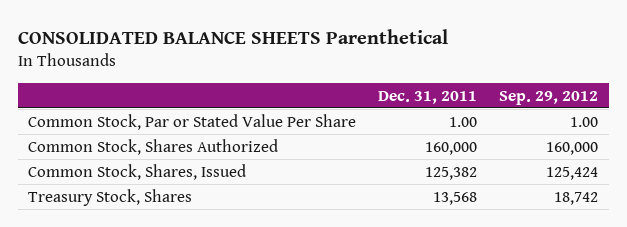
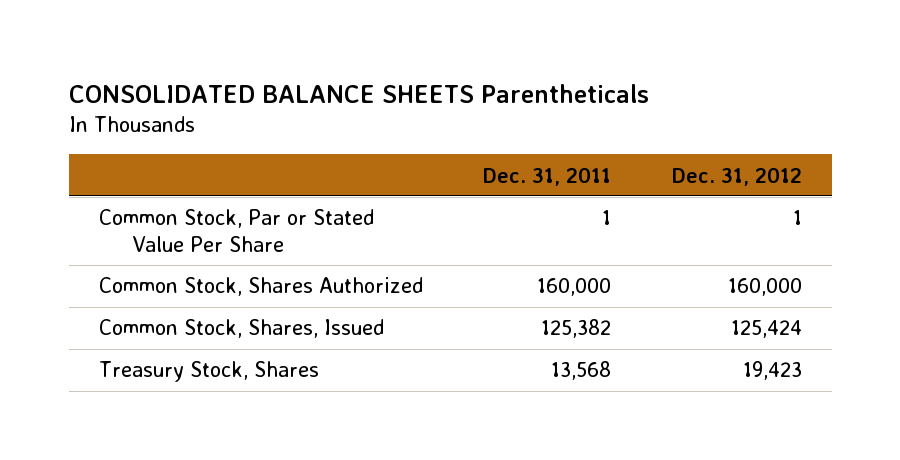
[17,28,448,44] CONSOLIDATED BALANCE SHEETS Parenthetical -> [68,83,649,103] CONSOLIDATED BALANCE SHEETS Parentheticals
[499,90,599,105] Sep. 29, 2012 -> none
none -> [671,166,802,186] Dec. 31, 2012
[449,116,478,127] 1.00 -> [602,210,612,226] 1

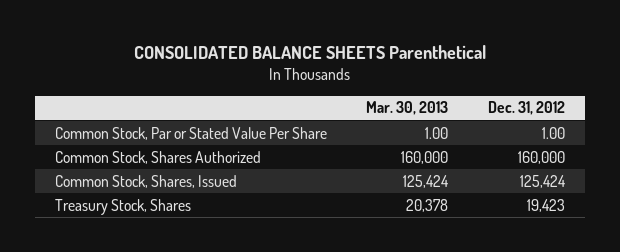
[68,83,649,103] CONSOLIDATED BALANCE SHEETS Parentheticals -> [133,45,486,60] CONSOLIDATED BALANCE SHEETS Parenthetical
[483,166,612,186] Dec. 31, 2011 -> none
none -> [366,101,449,116] Mar. 30, 2013
[792,210,802,226] 1 -> [541,126,565,139] 1.00

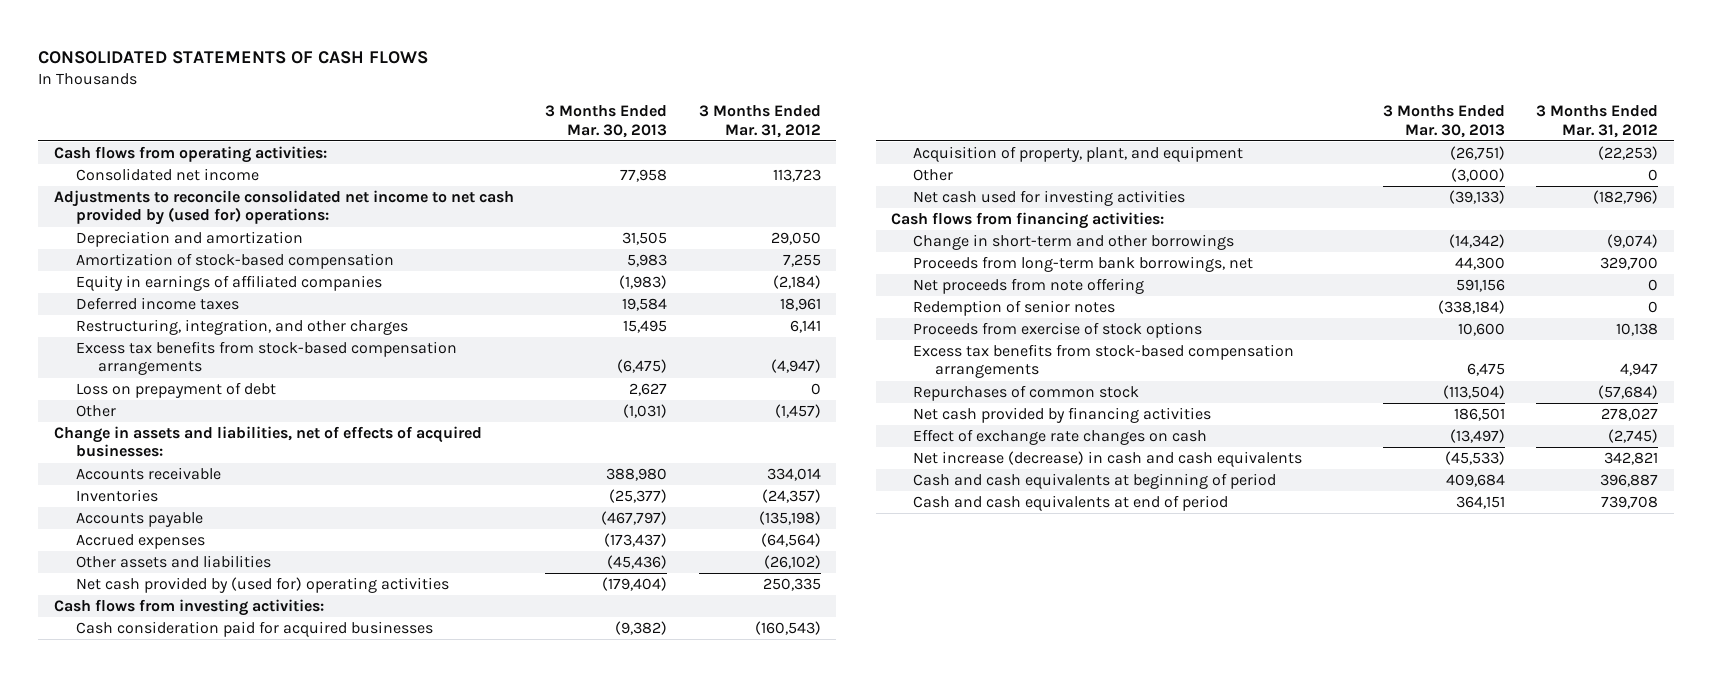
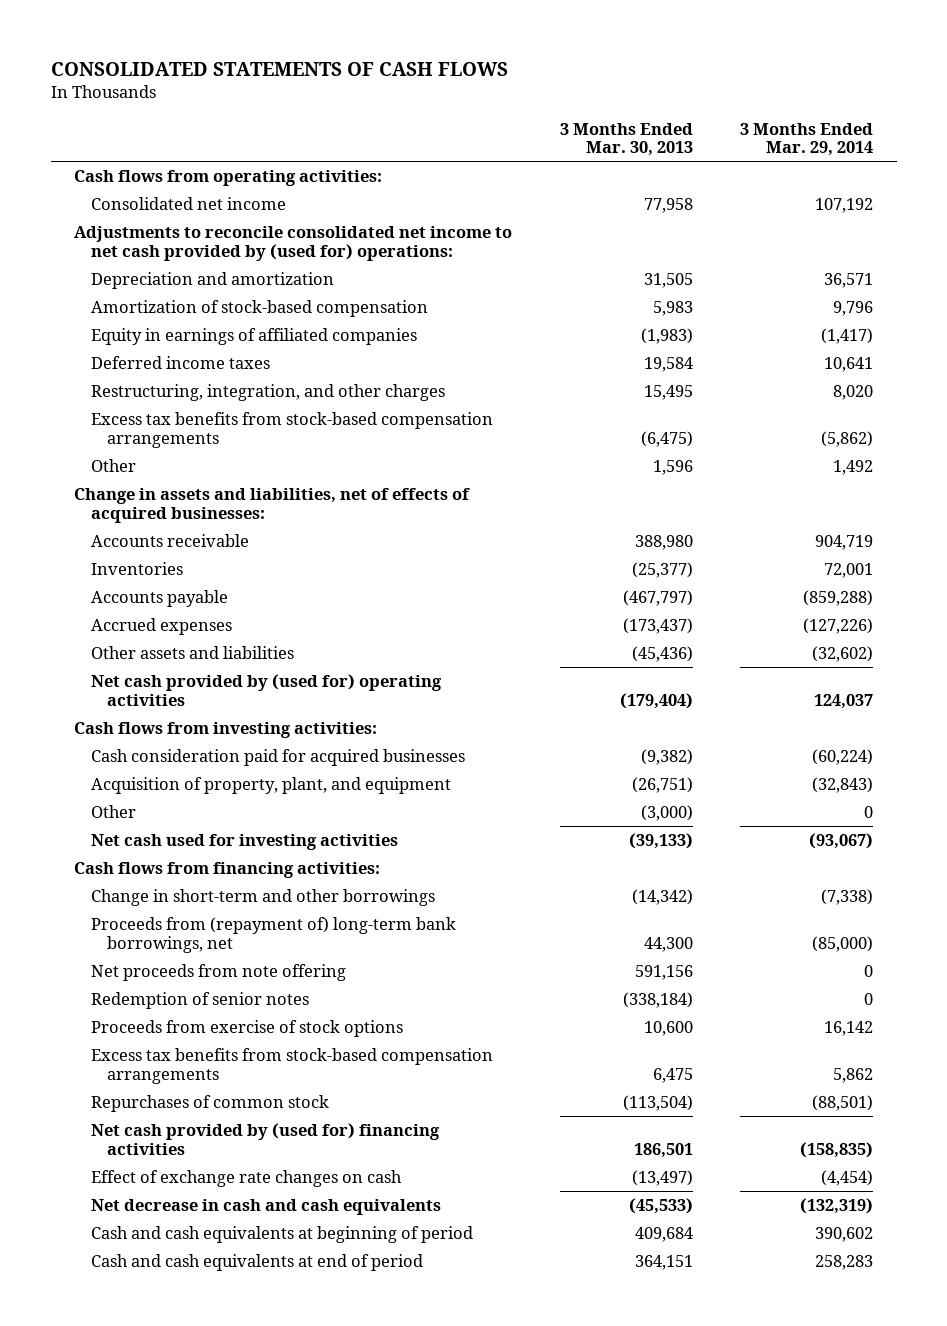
[698,105,821,138] 3 Months Ended Mar. 31, 2012 -> none
none -> [739,122,873,157] 3 Months Ended Mar. 29, 2014
[75,382,276,399] Loss on prepayment of debt -> none
[623,404,668,419] (1,031) -> [652,459,693,475] 1,596
[913,256,1254,273] Proceeds from long-term bank borrowings, net -> [90,916,456,953] Proceeds from (repayment of) long-term bank borrowings, net
[913,407,1212,424] Net cash provided by financing activities -> [90,1122,440,1155] Net cash provided by (used for) financing activities
[913,451,1303,468] Net increase (decrease) in cash and cash equivalents -> [90,1198,441,1215] Net decrease in cash and cash equivalents

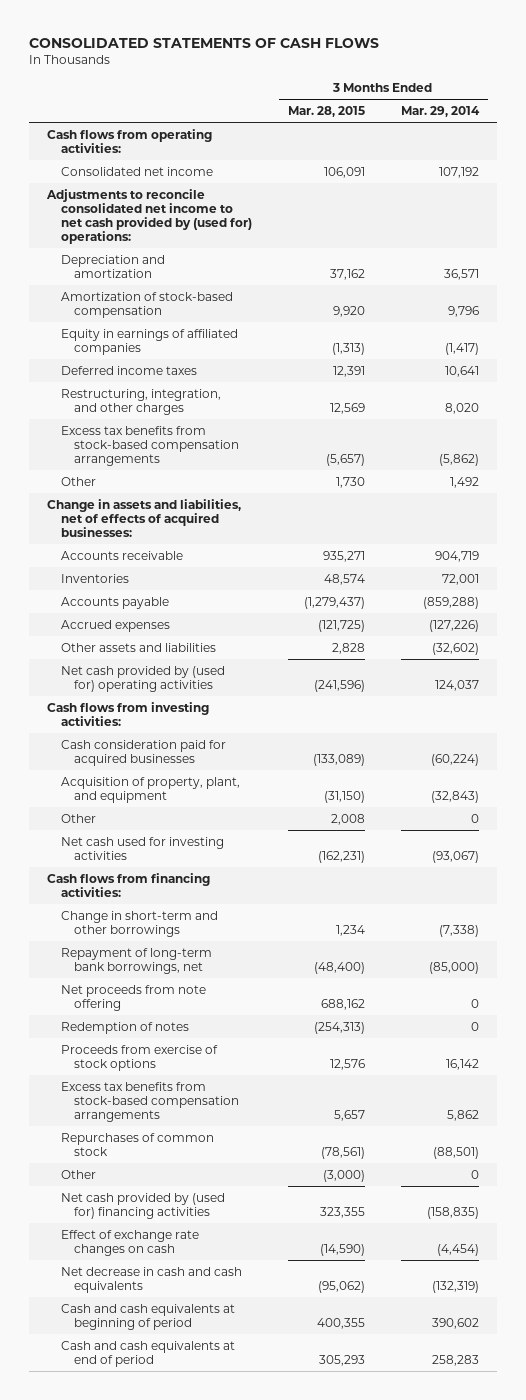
[559,122,693,157] 3 Months Ended Mar. 30, 2013 -> none
none -> [287,106,365,118] Mar. 28, 2015
[90,916,456,953] Proceeds from (repayment of) long-term bank borrowings, net -> [60,947,212,974] Repayment of long-term bank borrowings, net
[90,991,309,1009] Redemption of senior notes -> [60,1021,189,1034] Redemption of notes
none -> [60,1169,96,1179] Other

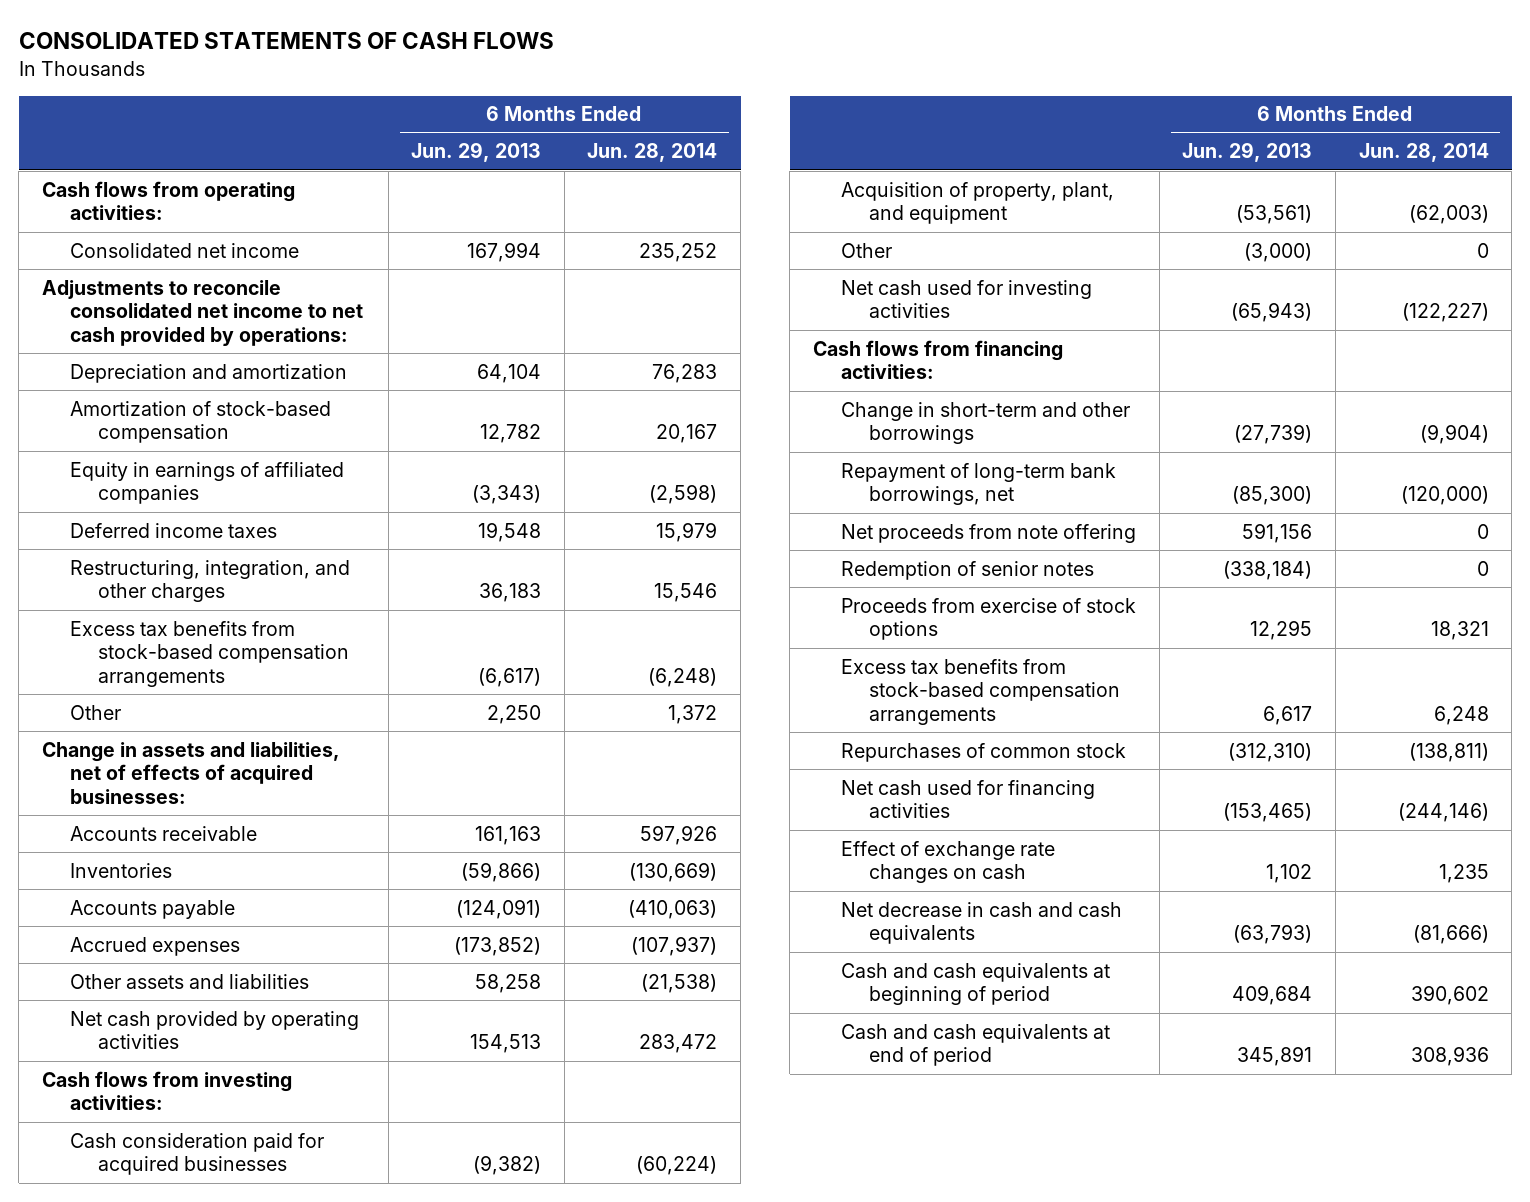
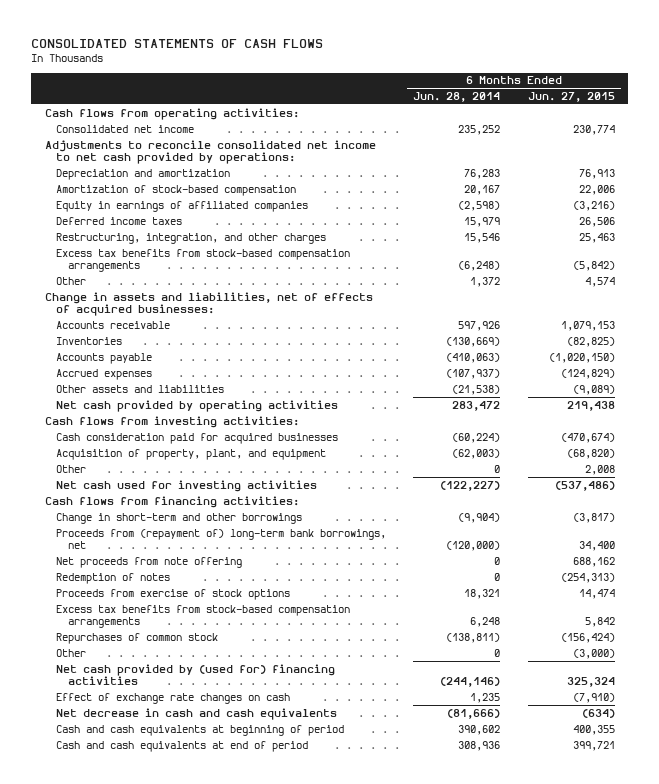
[411,142,542,163] Jun. 29, 2013 -> none
none -> [527,92,615,103] Jun. 27, 2015
[841,462,1117,506] Repayment of long-term bank borrowings, net -> [56,528,387,550] Proceeds from (repayment of) long-term bank borrowings, net
[841,560,1095,580] Redemption of senior notes -> [56,572,171,584] Redemption of notes
none -> [56,648,87,657] Other
[841,779,1096,819] Net cash used for financing activities -> [56,663,336,686] Net cash provided by (used for) financing activities

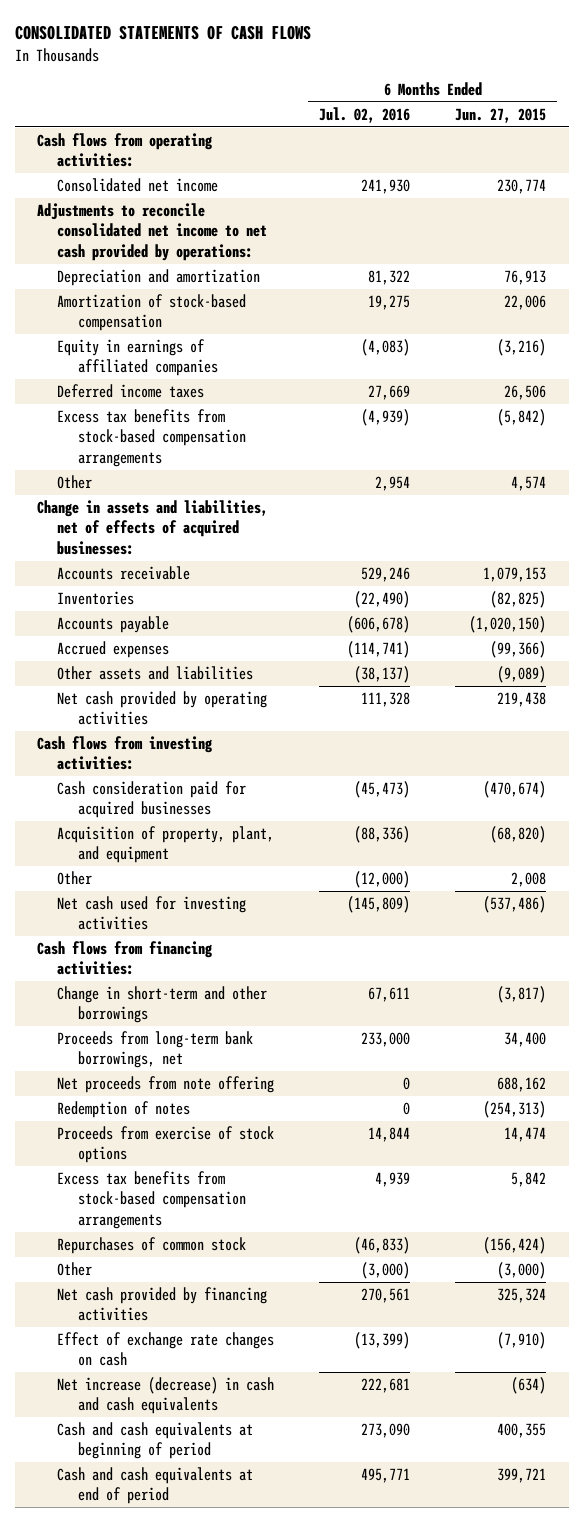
[413,92,501,103] Jun. 28, 2014 -> none
none -> [319,107,411,124] Jul. 02, 2016
[56,232,327,244] Restructuring, integration, and other charges -> none
[560,368,615,379] (124,829) -> [490,641,547,659] (99,366)
[56,528,387,550] Proceeds from (repayment of) long-term bank borrowings, net -> [57,1031,254,1069] Proceeds from long-term bank borrowings, net
[56,663,336,686] Net cash provided by (used for) financing activities -> [57,1287,268,1322] Net cash provided by financing activities
[56,707,338,720] Net decrease in cash and cash equivalents -> [57,1377,275,1415] Net increase (decrease) in cash and cash equivalents

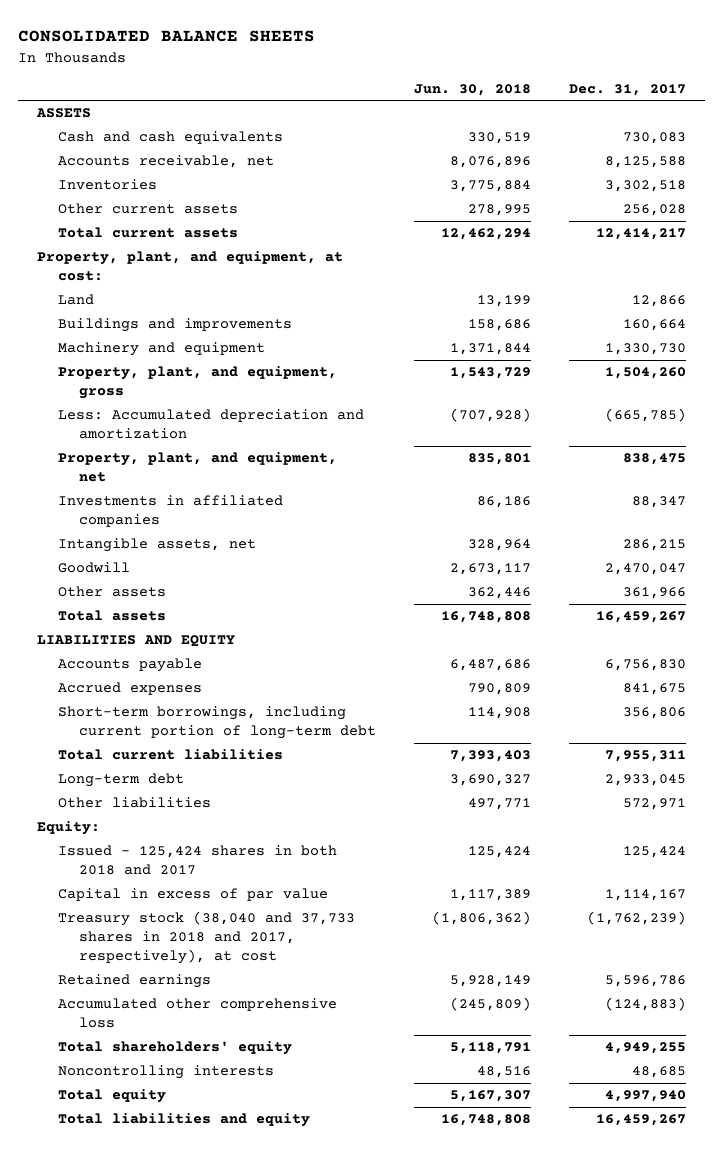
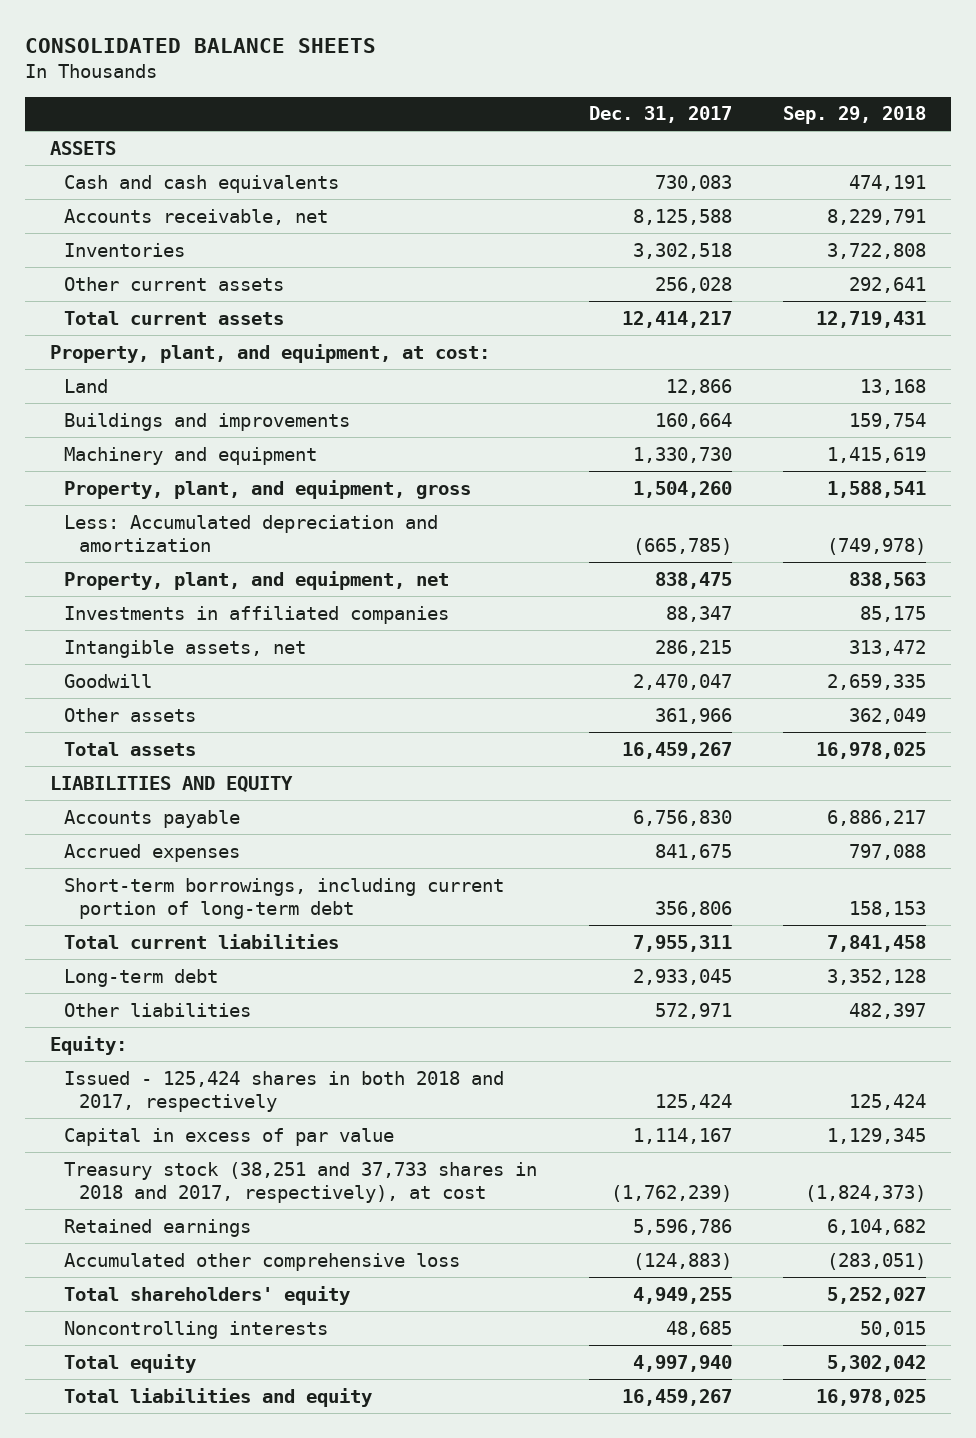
[413,83,531,96] Jun. 30, 2018 -> none
none -> [782,106,926,125] Sep. 29, 2018
[57,845,337,876] Issued - 125,424 shares in both 2018 and 2017 -> [64,1070,505,1112] Issued - 125,424 shares in both 2018 and 2017, respectively
[57,911,355,965] Treasury stock (38,040 and 37,733 shares in 2018 and 2017, respectively), at cost -> [64,1161,538,1203] Treasury stock (38,251 and 37,733 shares in 2018 and 2017, respectively), at cost

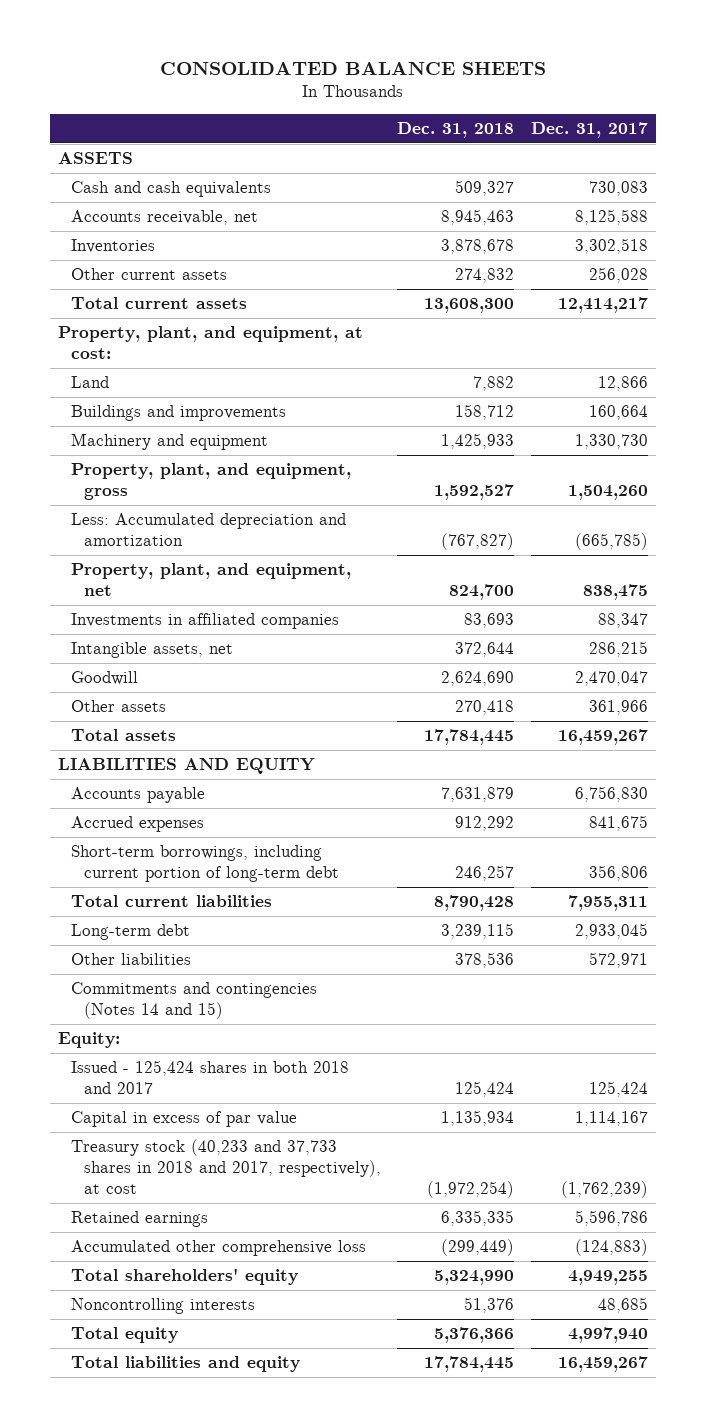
[782,106,926,125] Sep. 29, 2018 -> none
none -> [397,121,515,138] Dec. 31, 2018
none -> [70,982,317,1020] Commitments and contingencies (Notes 14 and 15)
[64,1070,505,1112] Issued - 125,424 shares in both 2018 and 2017, respectively -> [70,1060,349,1095] Issued - 125,424 shares in both 2018 and 2017
[64,1161,538,1203] Treasury stock (38,251 and 37,733 shares in 2018 and 2017, respectively), at cost -> [70,1139,381,1194] Treasury stock (40,233 and 37,733 shares in 2018 and 2017, respectively), at cost

